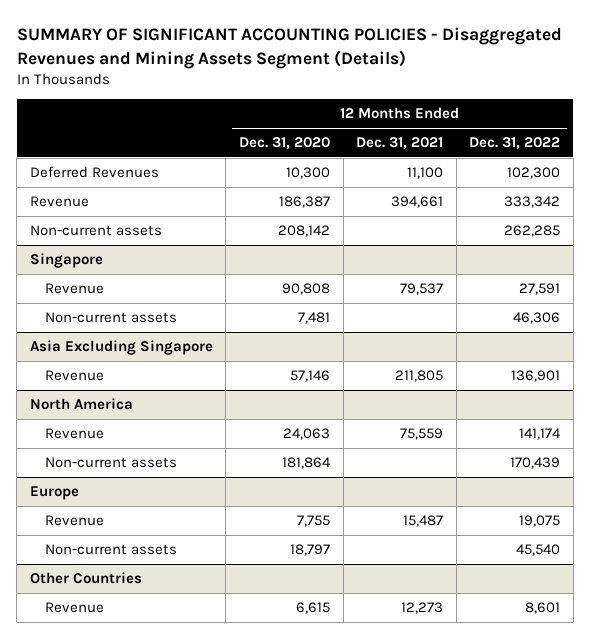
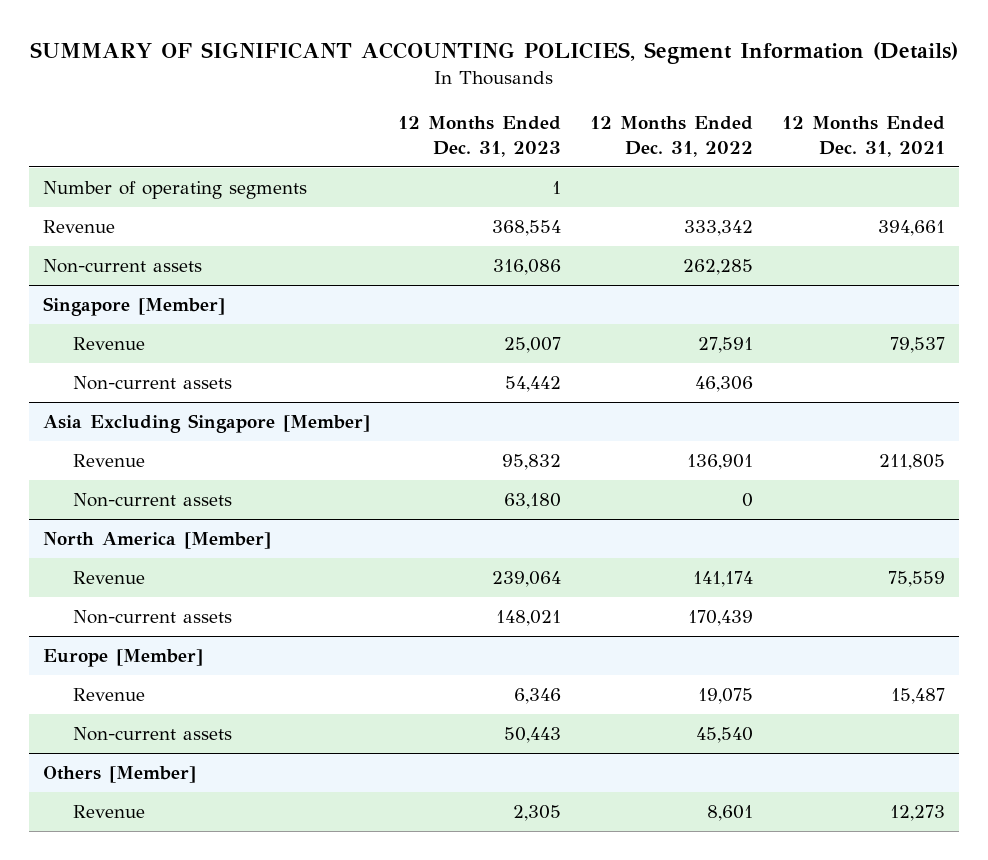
[16,27,562,69] SUMMARY OF SIGNIFICANT ACCOUNTING POLICIES - Disaggregated Revenues and Mining Assets Segment (Details) -> [29,42,958,65] SUMMARY OF SIGNIFICANT ACCOUNTING POLICIES, Segment Information (Details)
[239,137,331,151] Dec. 31, 2020 -> none
none -> [398,116,562,157] 12 Months Ended Dec. 31, 2023
[29,166,159,179] Deferred Revenues -> none
none -> [42,181,307,200] Number of operating segments
[29,253,103,269] Singapore -> [42,297,225,317] Singapore [Member]
[29,340,213,356] Asia Excluding Singapore -> [42,414,370,434] Asia Excluding Singapore [Member]
none -> [73,493,233,508] Non-current assets
[29,398,133,411] North America -> [42,532,271,550] North America [Member]
[29,486,79,501] Europe -> [42,649,203,668] Europe [Member]
[29,572,142,585] Other Countries -> [42,766,196,784] Others [Member]

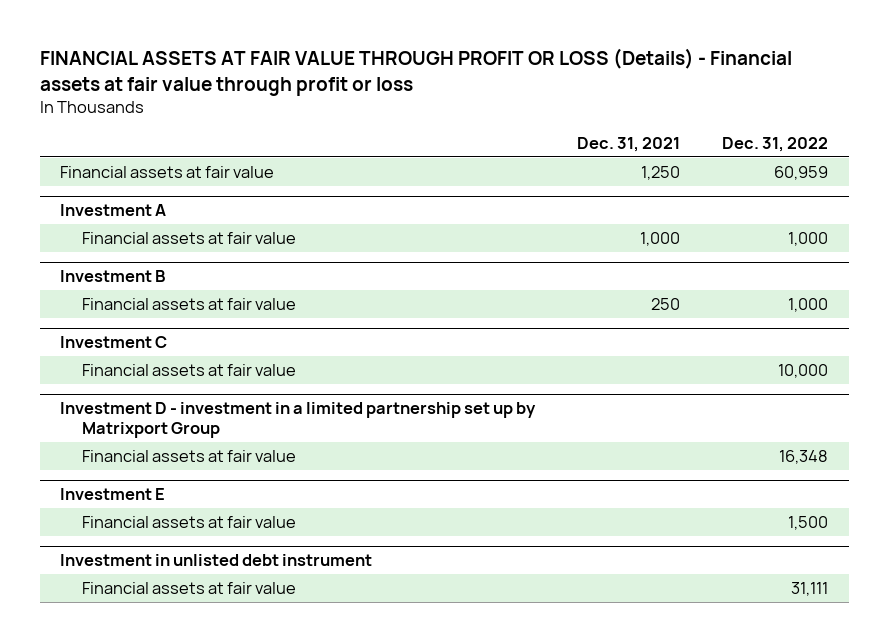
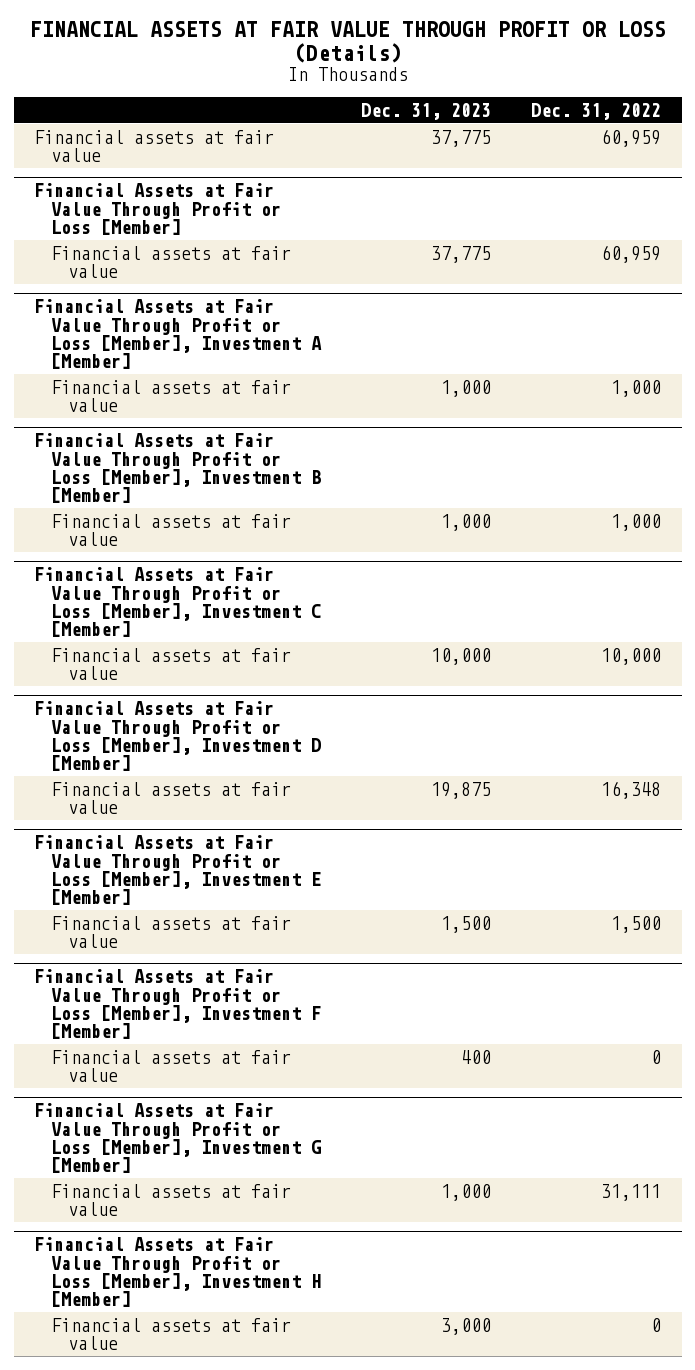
[39,48,792,96] FINANCIAL ASSETS AT FAIR VALUE THROUGH PROFIT OR LOSS (Details) - Financial assets at fair value through profit or loss -> [29,21,666,63] FINANCIAL ASSETS AT FAIR VALUE THROUGH PROFIT OR LOSS (Details)
[577,137,681,153] Dec. 31, 2021 -> none
none -> [361,102,492,120] Dec. 31, 2023
[60,204,167,217] Investment A -> [33,183,281,235] Financial Assets at Fair Value Through Profit or Loss [Member]
none -> [50,246,291,279] Financial assets at fair value
none -> [33,299,322,370] Financial Assets at Fair Value Through Profit or Loss [Member], Investment A [Member]
[60,270,166,283] Investment B -> none
none -> [33,433,321,504] Financial Assets at Fair Value Through Profit or Loss [Member], Investment B [Member]
[60,336,168,349] Investment C -> none
none -> [33,567,321,638] Financial Assets at Fair Value Through Profit or Loss [Member], Investment C [Member]
[60,402,537,439] Investment D - investment in a limited partnership set up by Matrixport Group -> none
none -> [33,701,321,772] Financial Assets at Fair Value Through Profit or Loss [Member], Investment D [Member]
[60,488,166,501] Investment E -> none
none -> [33,835,321,906] Financial Assets at Fair Value Through Profit or Loss [Member], Investment E [Member]
[60,554,373,567] Investment in unlisted debt instrument -> none
none -> [33,969,321,1040] Financial Assets at Fair Value Through Profit or Loss [Member], Investment F [Member]
none -> [50,1050,291,1083] Financial assets at fair value
none -> [33,1103,321,1174] Financial Assets at Fair Value Through Profit or Loss [Member], Investment G [Member]
none -> [33,1237,321,1308] Financial Assets at Fair Value Through Profit or Loss [Member], Investment H [Member]
none -> [50,1318,291,1351] Financial assets at fair value

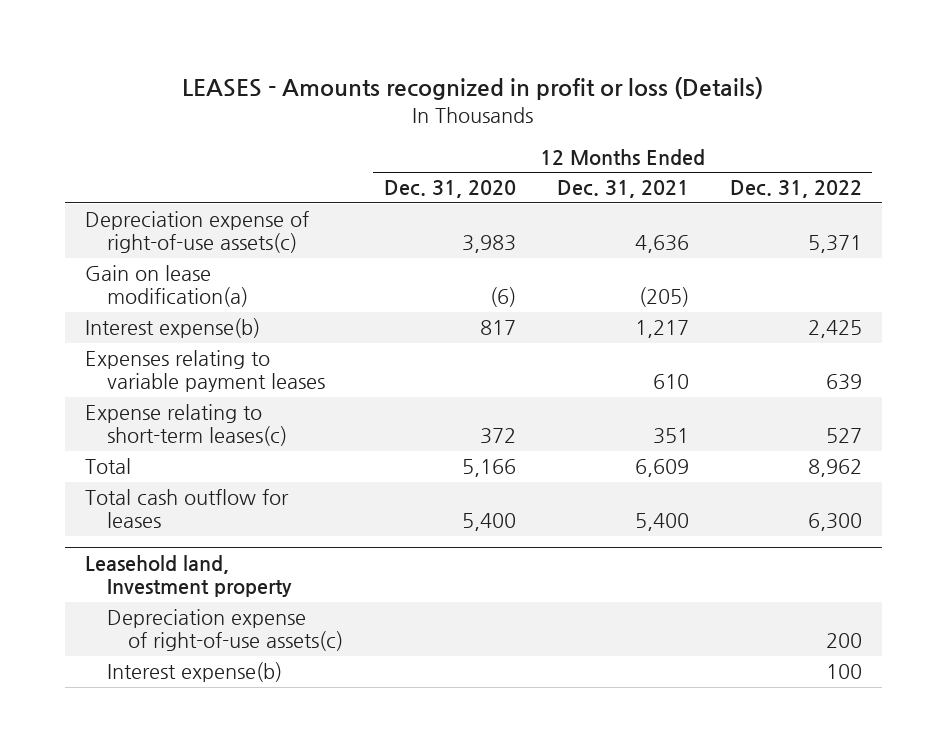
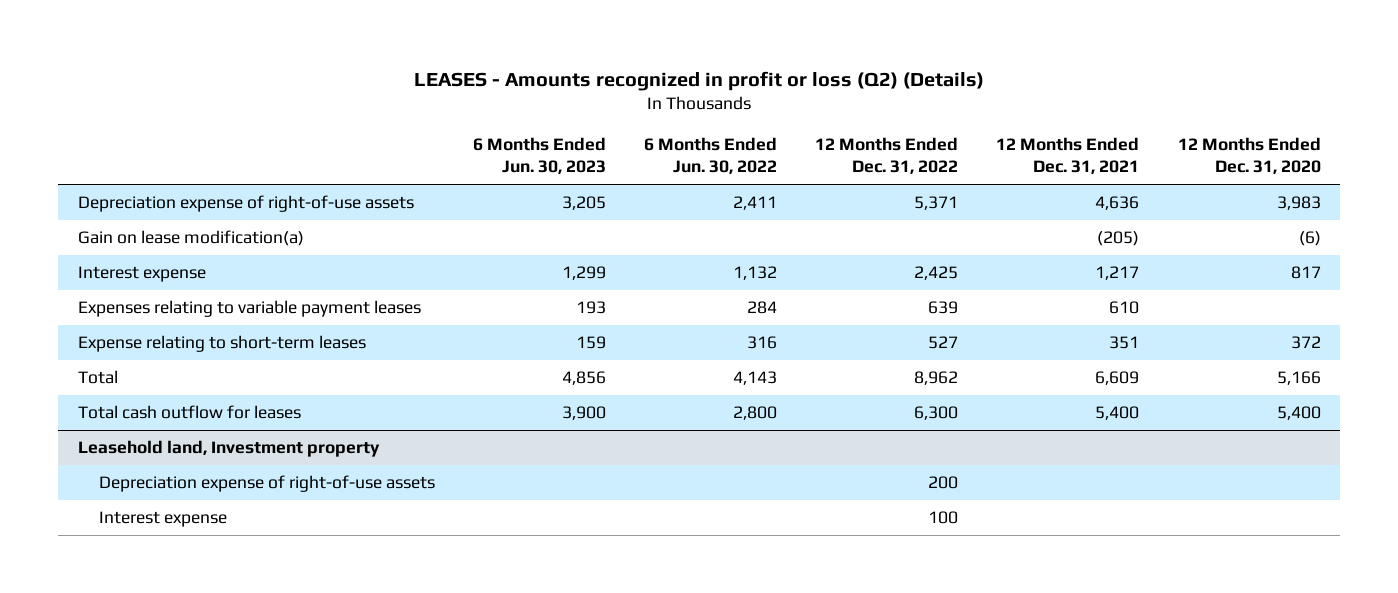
[182,77,764,101] LEASES - Amounts recognized in profit or loss (Details) -> [414,70,985,91] LEASES - Amounts recognized in profit or loss (Q2) (Details)
none -> [472,137,606,175] 6 Months Ended Jun. 30, 2023
none -> [644,137,778,175] 6 Months Ended Jun. 30, 2022
[85,211,310,254] Depreciation expense of right-of-use assets(c) -> [77,195,414,213] Depreciation expense of right-of-use assets
[85,318,261,339] Interest expense(b) -> [77,266,206,283] Interest expense
[85,404,287,447] Expense relating to short-term leases(c) -> [77,335,366,353] Expense relating to short-term leases
[106,609,343,652] Depreciation expense of right-of-use assets(c) -> [98,475,435,493] Depreciation expense of right-of-use assets
[106,662,282,683] Interest expense(b) -> [98,511,227,528] Interest expense

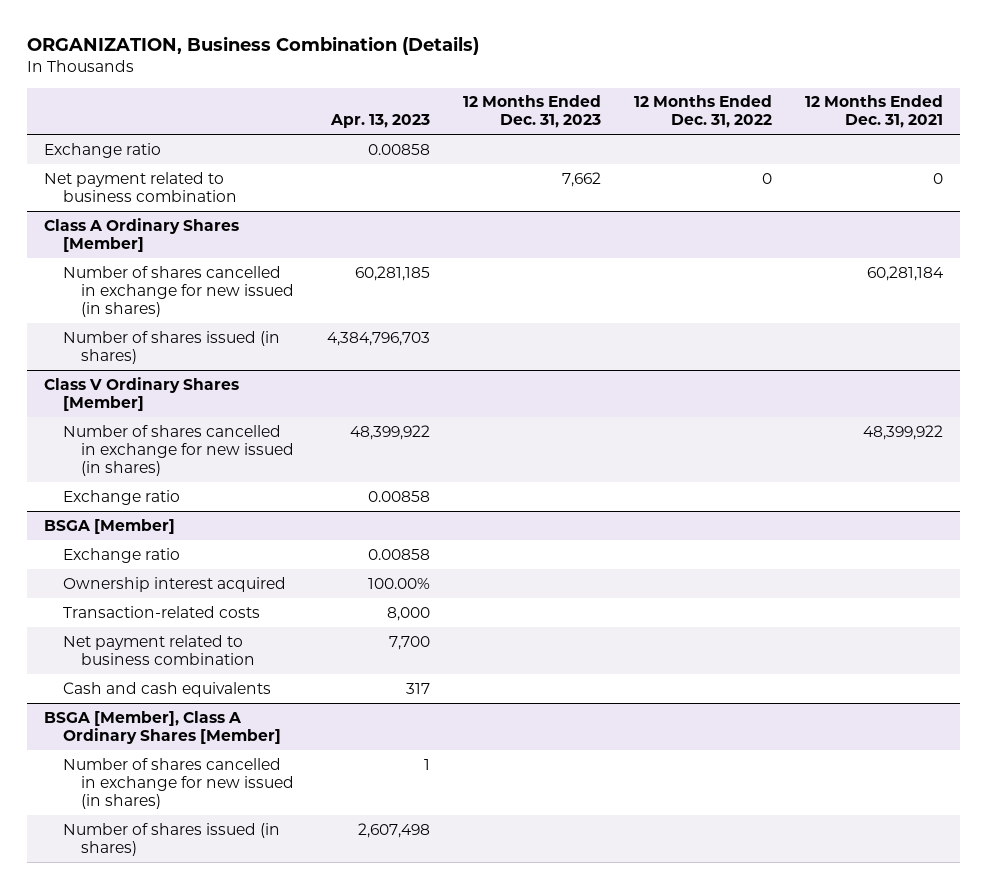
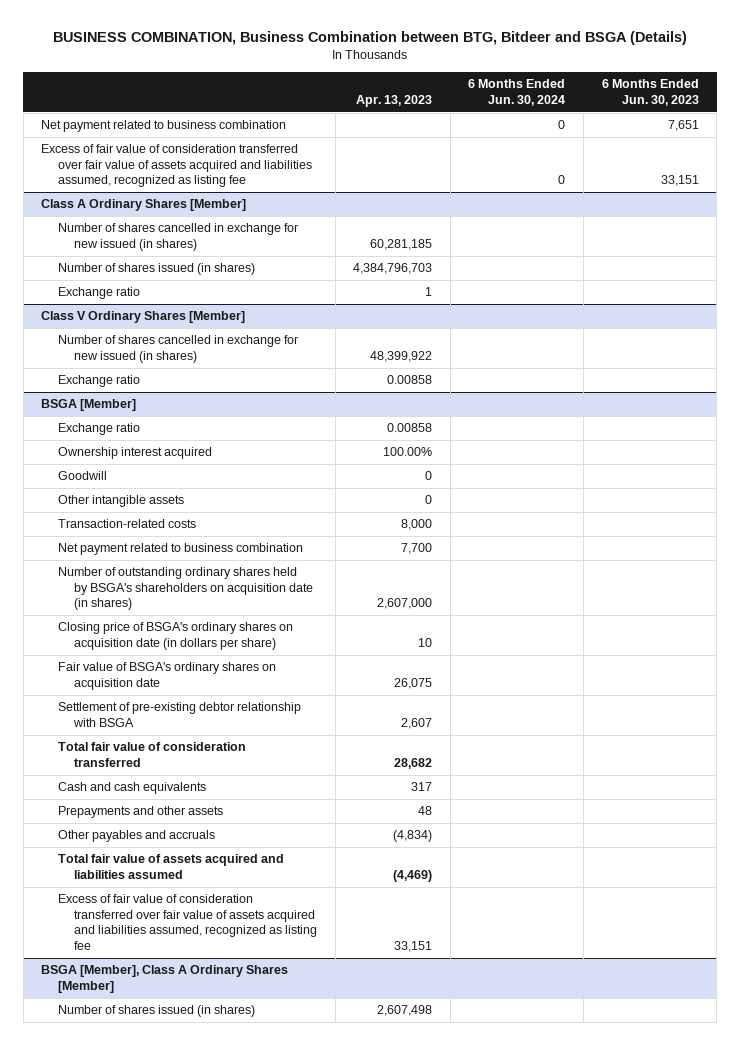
[27,36,480,56] ORGANIZATION, Business Combination (Details) -> [52,31,687,46] BUSINESS COMBINATION, Business Combination between BTG, Bitdeer and BSGA (Details)
[463,95,602,129] 12 Months Ended Dec. 31, 2023 -> none
[634,95,773,129] 12 Months Ended Dec. 31, 2022 -> none
[805,95,944,129] 12 Months Ended Dec. 31, 2021 -> none
none -> [468,79,566,106] 6 Months Ended Jun. 30, 2024
none -> [601,79,699,106] 6 Months Ended Jun. 30, 2023
[43,142,161,158] Exchange ratio -> none
none -> [41,144,312,188] Excess of fair value of consideration transferred over fair value of assets acquired and liabilities assumed, recognized as listing fee
none -> [57,287,140,300] Exchange ratio
none -> [57,471,107,481] Goodwill
none -> [57,495,184,508] Other intangible assets
none -> [57,567,313,611] Number of outstanding ordinary shares held by BSGA's shareholders on acquisition date (in shares)
none -> [57,622,293,650] Closing price of BSGA's ordinary shares on acquisition date (in dollars per share)
none -> [57,662,276,690] Fair value of BSGA's ordinary shares on acquisition date
none -> [57,702,301,727] Settlement of pre-existing debtor relationship with BSGA
none -> [57,742,246,767] Total fair value of consideration transferred
none -> [57,806,223,819] Prepayments and other assets
none -> [57,830,215,843] Other payables and accruals
none -> [57,854,284,879] Total fair value of assets acquired and liabilities assumed
none -> [57,894,317,950] Excess of fair value of consideration transferred over fair value of assets acquired and liabilities assumed, recognized as listing fee
[62,757,295,809] Number of shares cancelled in exchange for new issued (in shares) -> none

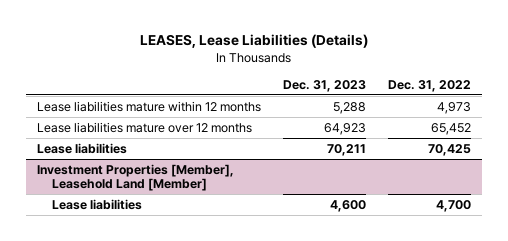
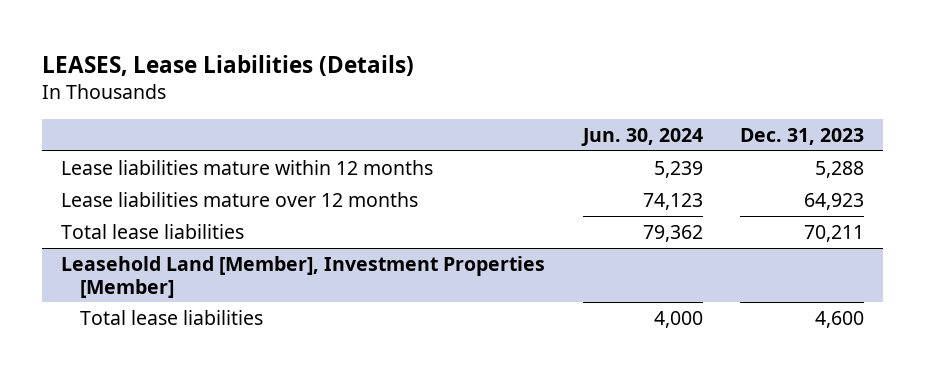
[387,79,471,92] Dec. 31, 2022 -> none
none -> [580,127,703,146] Jun. 30, 2024
[36,142,127,154] Lease liabilities -> [61,223,245,239] Total lease liabilities
[36,163,234,192] Investment Properties [Member], Leasehold Land [Member] -> [61,255,546,298] Leasehold Land [Member], Investment Properties [Member]
[52,198,143,210] Lease liabilities -> [79,309,263,325] Total lease liabilities

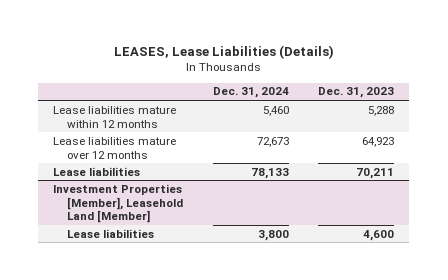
[580,127,703,146] Jun. 30, 2024 -> none
none -> [212,87,289,99] Dec. 31, 2024
[61,223,245,239] Total lease liabilities -> [53,166,141,176] Lease liabilities
[61,255,546,298] Leasehold Land [Member], Investment Properties [Member] -> [53,183,184,224] Investment Properties [Member], Leasehold Land [Member]
[79,309,263,325] Total lease liabilities -> [67,228,155,238] Lease liabilities

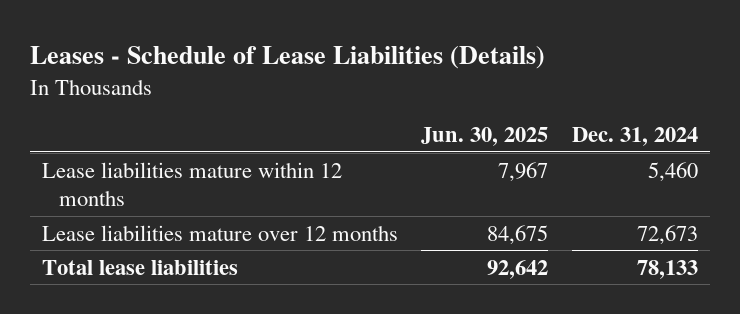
[113,44,334,59] LEASES, Lease Liabilities (Details) -> [29,46,545,70] Leases - Schedule of Lease Liabilities (Details)
[318,87,395,99] Dec. 31, 2023 -> none
none -> [421,126,549,146] Jun. 30, 2025
[53,183,184,224] Investment Properties [Member], Leasehold Land [Member] -> none
[67,228,155,238] Lease liabilities -> none
[53,166,141,176] Lease liabilities -> [41,259,238,275] Total lease liabilities

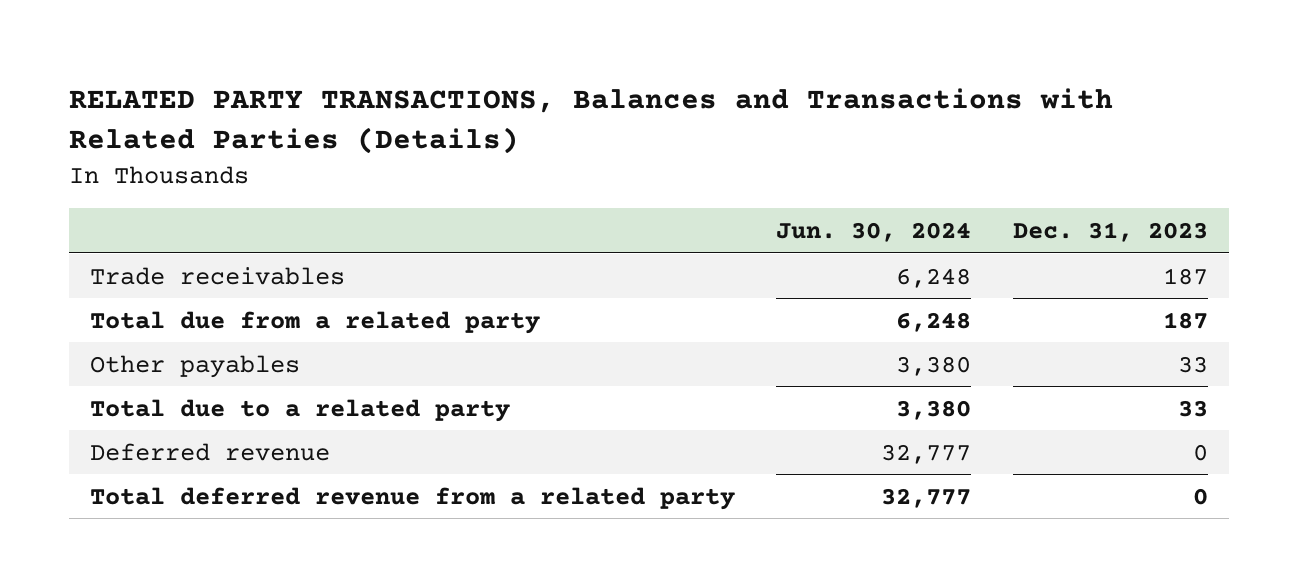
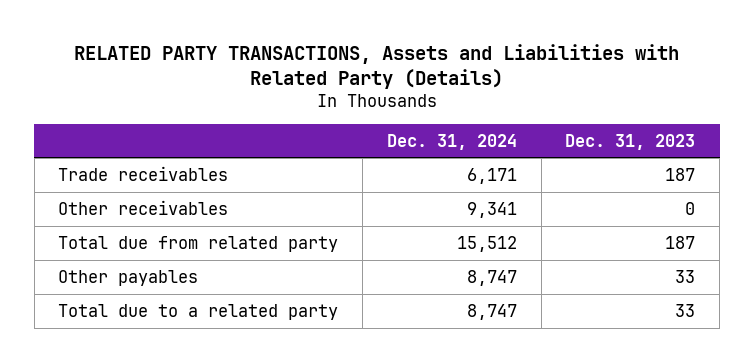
[68,88,1113,155] RELATED PARTY TRANSACTIONS, Balances and Transactions with Related Parties (Details) -> [73,43,679,90] RELATED PARTY TRANSACTIONS, Assets and Liabilities with Related Party (Details)
[776,221,972,242] Jun. 30, 2024 -> none
none -> [386,133,517,150] Dec. 31, 2024
none -> [58,199,229,215] Other receivables
[89,310,540,334] Total due from a related party -> [58,235,339,252] Total due from related party
[89,442,330,461] Deferred revenue -> none
[89,486,735,510] Total deferred revenue from a related party -> none

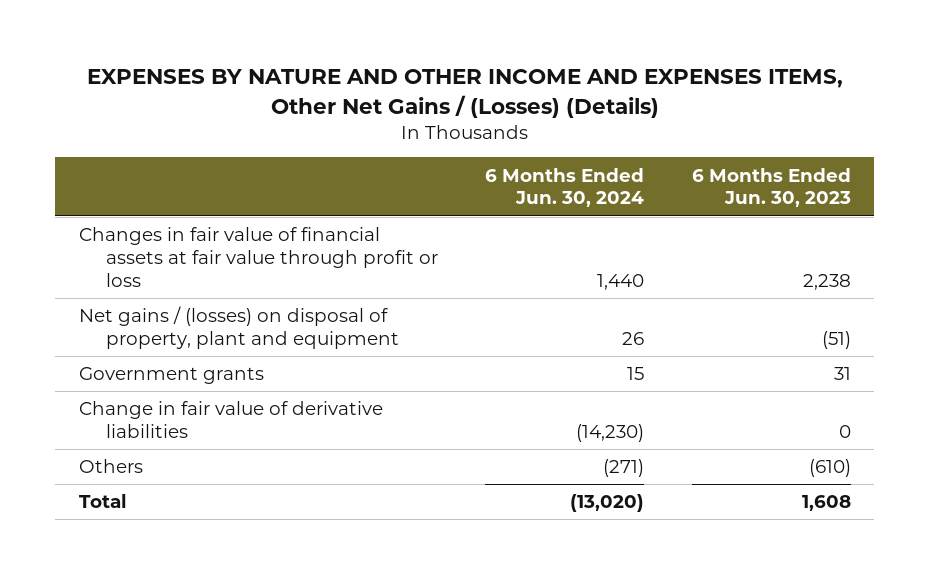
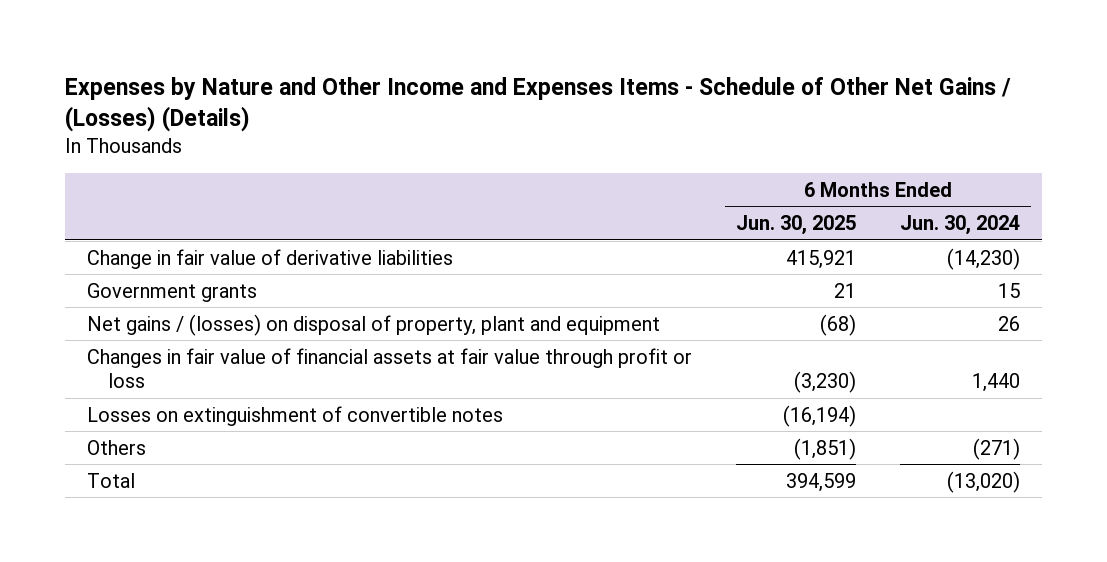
[86,69,843,118] EXPENSES BY NATURE AND OTHER INCOME AND EXPENSES ITEMS, Other Net Gains / (Losses) (Details) -> [64,77,1011,133] Expenses by Nature and Other Income and Expenses Items - Schedule of Other Net Gains / (Losses) (Details)
[691,167,851,208] 6 Months Ended Jun. 30, 2023 -> none
none -> [735,215,856,236] Jun. 30, 2025
[79,367,265,385] Government grants -> [86,282,257,302] Government grants
[79,306,399,349] Net gains / (losses) on disposal of property, plant and equipment -> [86,313,660,336] Net gains / (losses) on disposal of property, plant and equipment
[79,227,438,287] Changes in fair value of financial assets at fair value through profit or loss -> [86,347,692,389] Changes in fair value of financial assets at fair value through profit or loss
none -> [86,405,503,426] Losses on extinguishment of convertible notes

